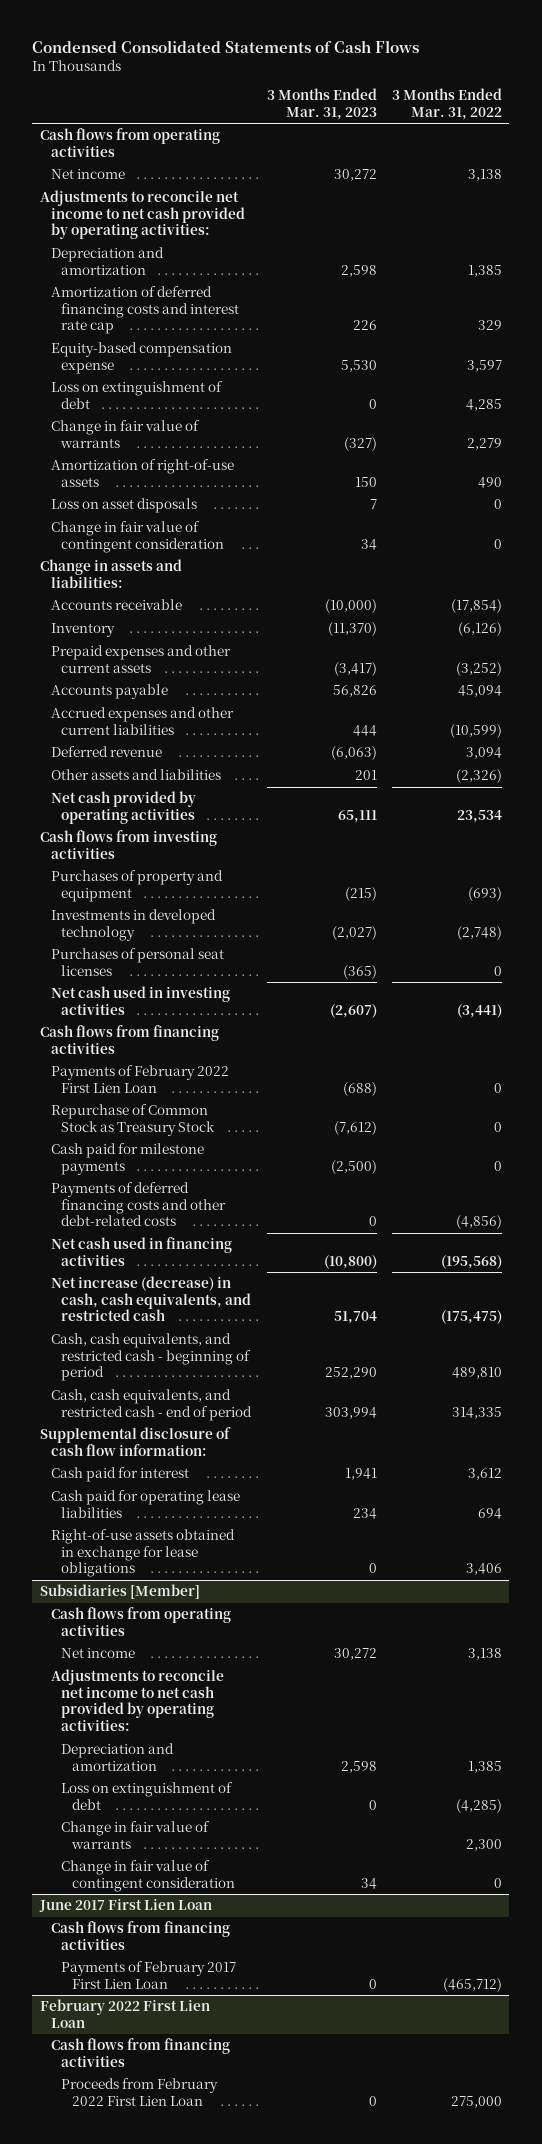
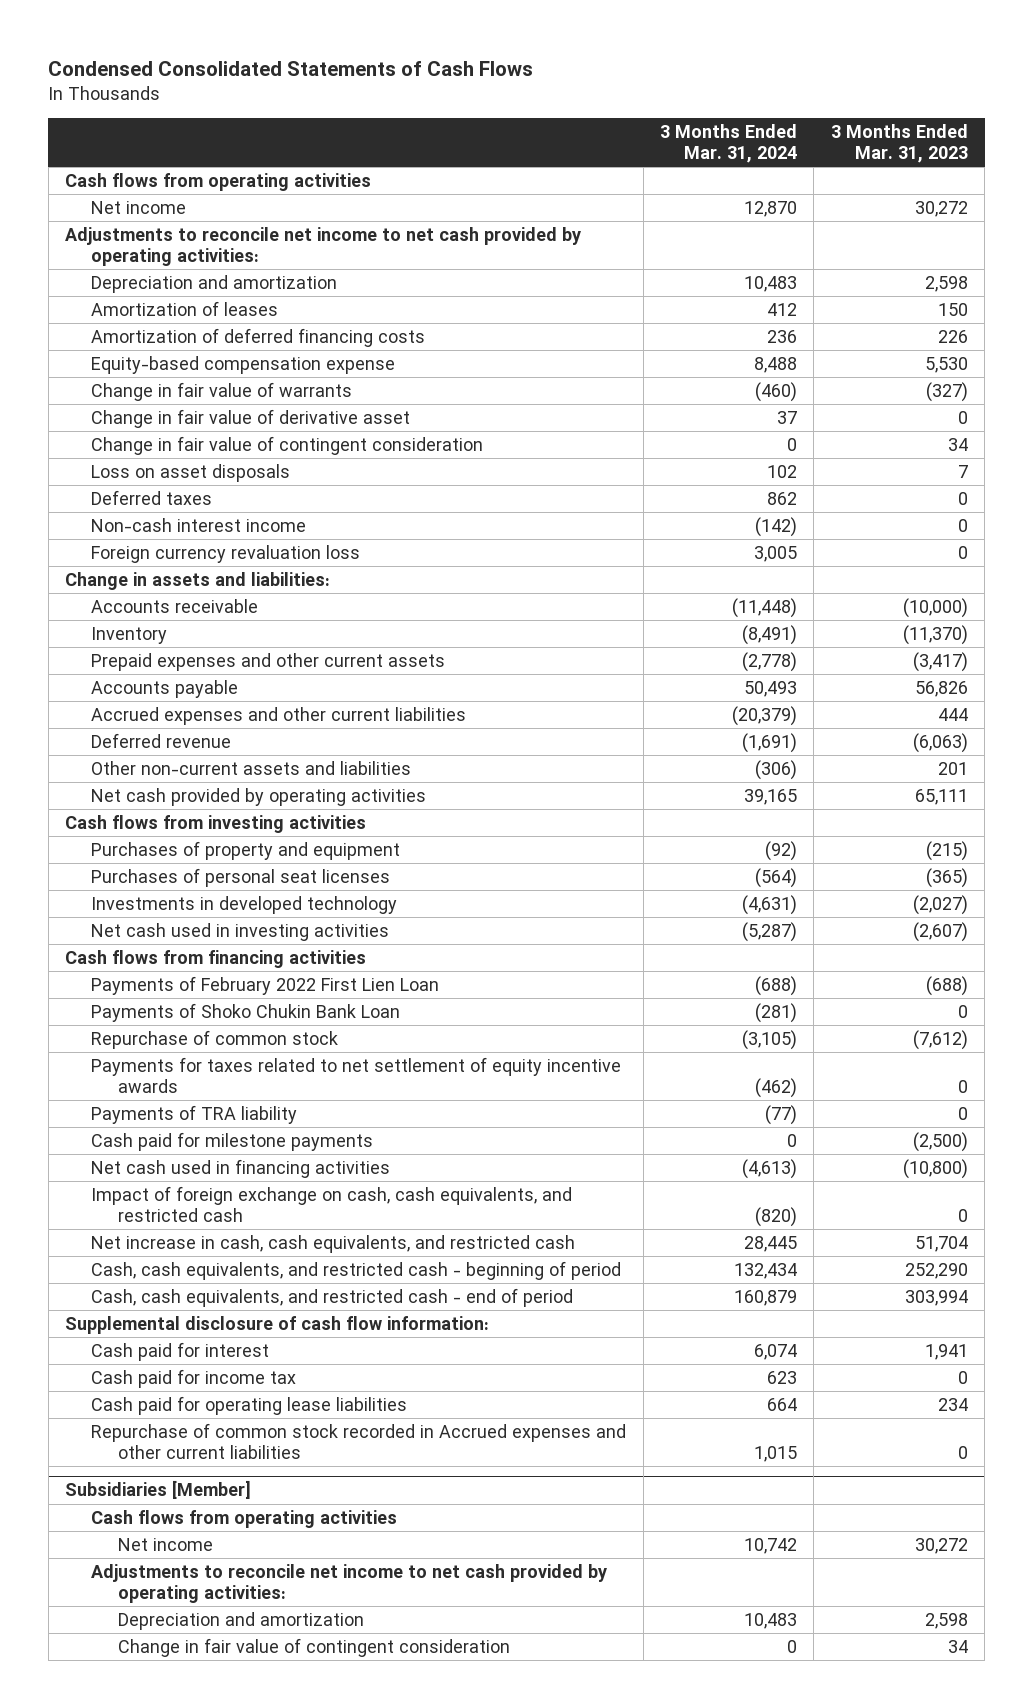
[391,88,502,120] 3 Months Ended Mar. 31, 2022 -> none
none -> [660,123,798,164] 3 Months Ended Mar. 31, 2024
none -> [91,300,279,316] Amortization of leases
[50,286,240,335] Amortization of deferred financing costs and interest rate cap -> [91,327,426,347] Amortization of deferred financing costs
[50,381,223,409] Loss on extinguishment of debt -> none
[50,459,234,487] Amortization of right-of-use assets -> none
none -> [91,408,411,428] Change in fair value of derivative asset
[50,498,197,514] Loss on asset disposals -> [91,463,291,482] Loss on asset disposals
none -> [91,489,213,505] Deferred taxes
none -> [91,517,307,532] Non-cash interest income
none -> [91,544,361,563] Foreign currency revaluation loss
[50,769,221,781] Other assets and liabilities -> [91,760,412,775] Other non-current assets and liabilities
[50,909,216,941] Investments in developed technology -> [91,895,398,914] Investments in developed technology
none -> [91,1002,401,1022] Payments of Shoko Chukin Bank Loan
[50,1104,216,1136] Repurchase of Common Stock as Treasury Stock -> [91,1029,339,1049] Repurchase of common stock
none -> [91,1056,622,1094] Payments for taxes related to net settlement of equity incentive awards
none -> [91,1104,298,1124] Payments of TRA liability
[50,1182,227,1227] Payments of deferred financing costs and other debt-related costs -> none
none -> [91,1185,573,1223] Impact of foreign exchange on cash, cash equivalents, and restricted cash
[50,1276,252,1322] Net increase (decrease) in cash, cash equivalents, and restricted cash -> [91,1234,576,1253] Net increase in cash, cash equivalents, and restricted cash
none -> [91,1368,297,1388] Cash paid for income tax
[50,1529,235,1578] Right-of-use assets obtained in exchange for lease obligations -> none
none -> [91,1422,627,1460] Repurchase of common stock recorded in Accrued expenses and other current liabilities
[61,1782,234,1810] Loss on extinguishment of debt -> none
[61,1821,211,1849] Change in fair value of warrants -> none
[39,1899,213,1913] June 2017 First Lien Loan -> none
[50,1921,230,1950] Cash flows from financing activities -> none
[61,1961,237,1989] Payments of February 2017 First Lien Loan -> none
[40,1999,211,2028] February 2022 First Lien Loan -> none
[50,2038,230,2067] Cash flows from financing activities -> none
[61,2078,219,2106] Proceeds from February 2022 First Lien Loan -> none

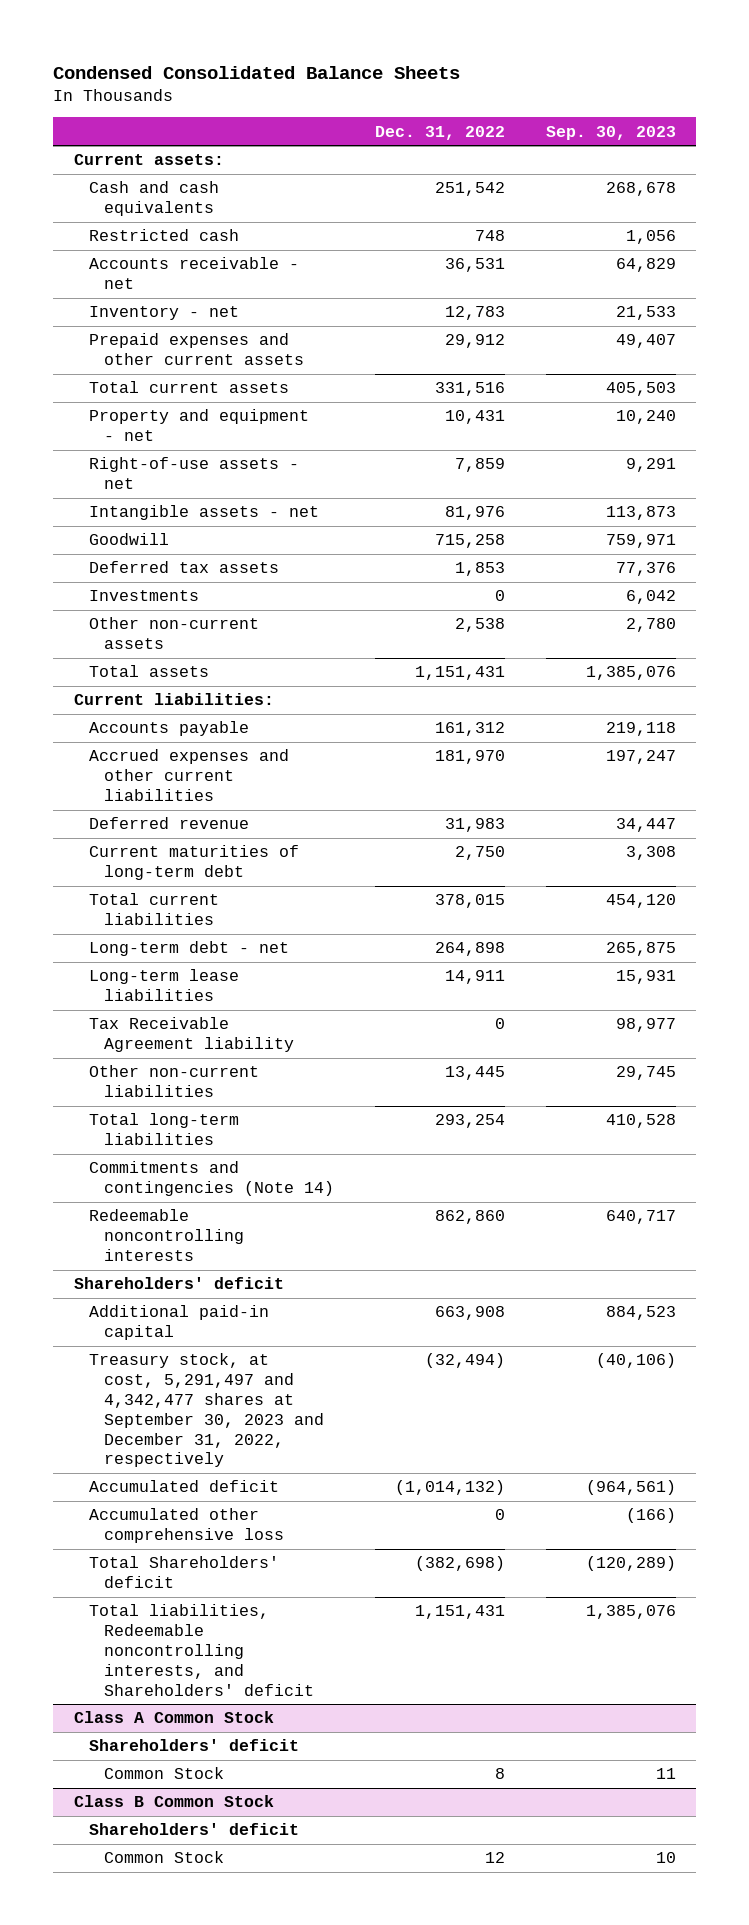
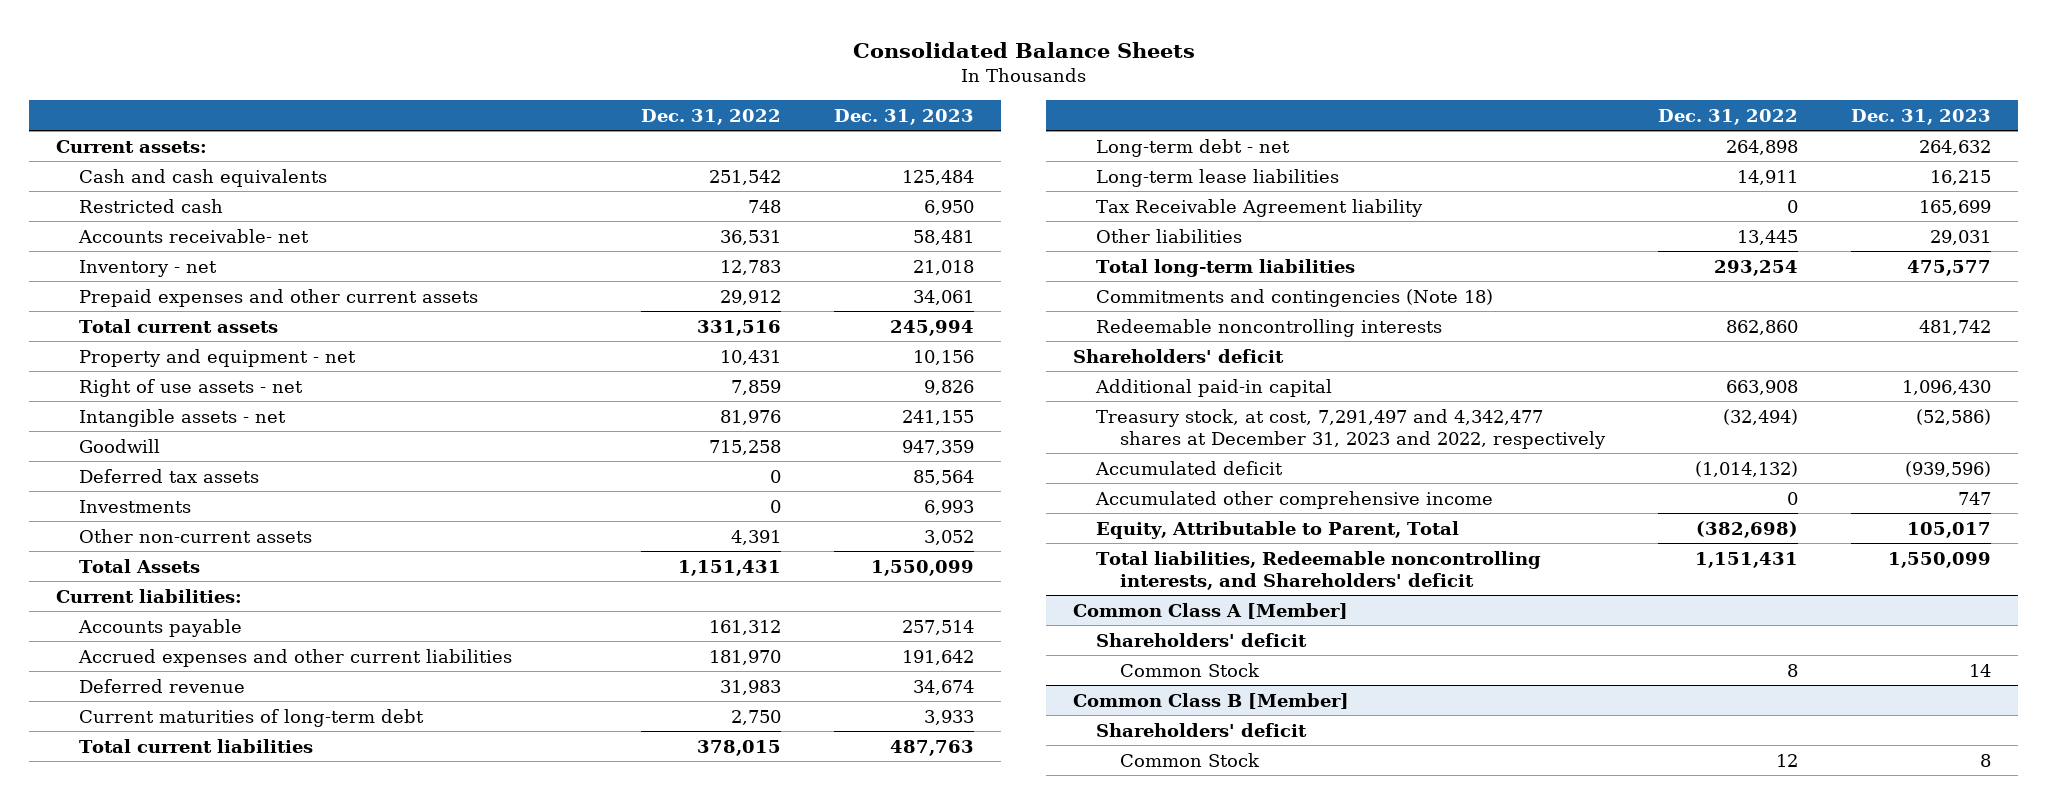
[53,65,461,79] Condensed Consolidated Balance Sheets -> [852,41,1195,58] Consolidated Balance Sheets
[545,125,676,140] Sep. 30, 2023 -> none
none -> [834,108,975,125] Dec. 31, 2023
[88,257,299,290] Accounts receivable - net -> [78,228,310,243] Accounts receivable- net
[88,457,299,490] Right-of-use assets - net -> [79,378,304,397] Right of use assets - net
[454,562,505,577] 1,853 -> [769,469,781,483] 0
[454,618,505,633] 2,538 -> [730,529,781,545] 4,391
[88,665,209,678] Total assets -> [79,558,201,573] Total Assets
[88,1065,259,1098] Other non-current liabilities -> [1096,228,1243,243] Other liabilities
[88,1161,335,1197] Commitments and contingencies (Note 14) -> [1096,288,1494,307] Commitments and contingencies (Note 18)
[88,1353,325,1468] Treasury stock, at cost, 5,291,497 and 4,342,477 shares at September 30, 2023 and December 31, 2022, respectively -> [1096,408,1606,449] Treasury stock, at cost, 7,291,497 and 4,342,477 shares at December 31, 2023 and 2022, respectively
[88,1508,285,1544] Accumulated other comprehensive loss -> [1095,490,1494,509] Accumulated other comprehensive income
[88,1556,279,1589] Total Shareholders' deficit -> [1096,520,1460,539] Equity, Attributable to Parent, Total
[73,1711,274,1724] Class A Common Stock -> [1073,602,1349,619] Common Class A [Member]
[73,1795,274,1808] Class B Common Stock -> [1073,692,1350,709] Common Class B [Member]

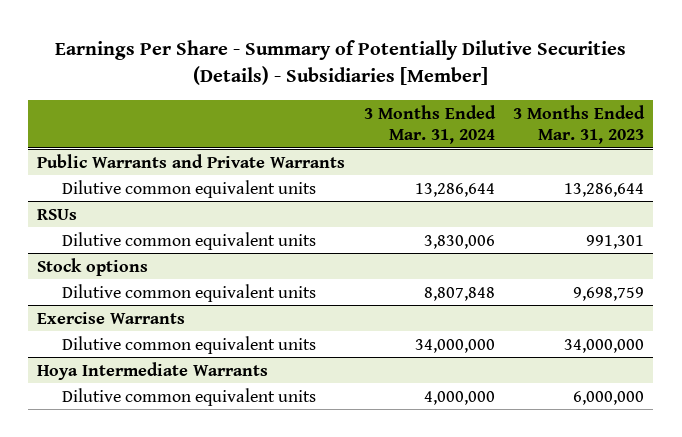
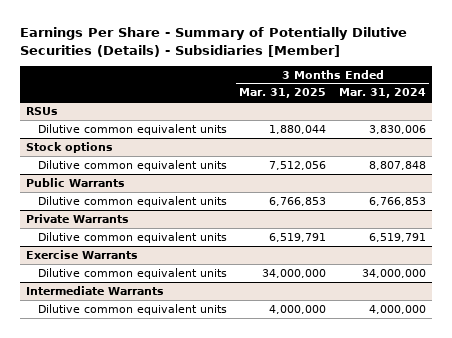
[513,104,646,144] 3 Months Ended Mar. 31, 2023 -> none
none -> [239,88,327,99] Mar. 31, 2025
[37,153,346,168] Public Warrants and Private Warrants -> none
[62,179,317,198] Dilutive common equivalent units -> none
none -> [26,177,126,187] Public Warrants
none -> [37,195,227,207] Dilutive common equivalent units
none -> [26,213,130,223] Private Warrants
none -> [37,231,227,243] Dilutive common equivalent units
[37,361,269,380] Hoya Intermediate Warrants -> [26,285,165,295] Intermediate Warrants

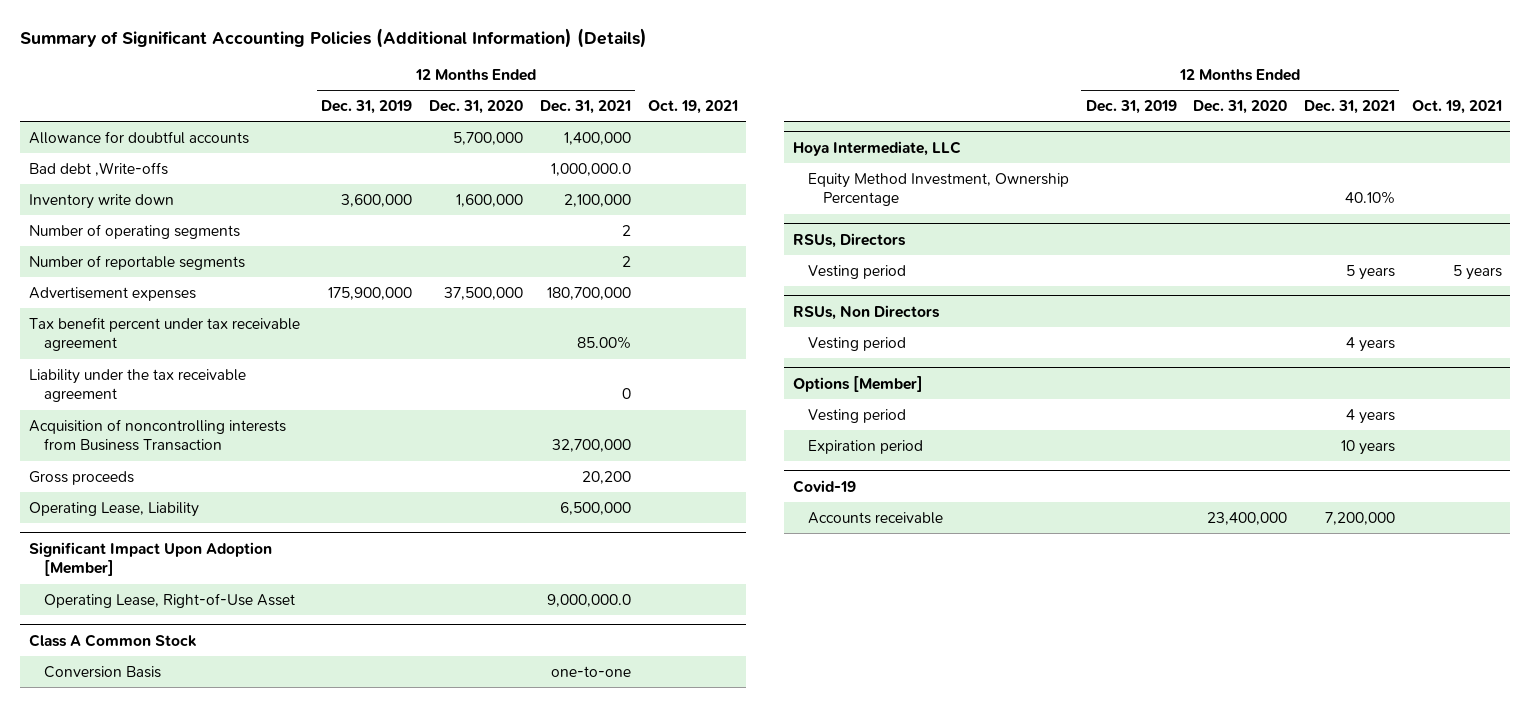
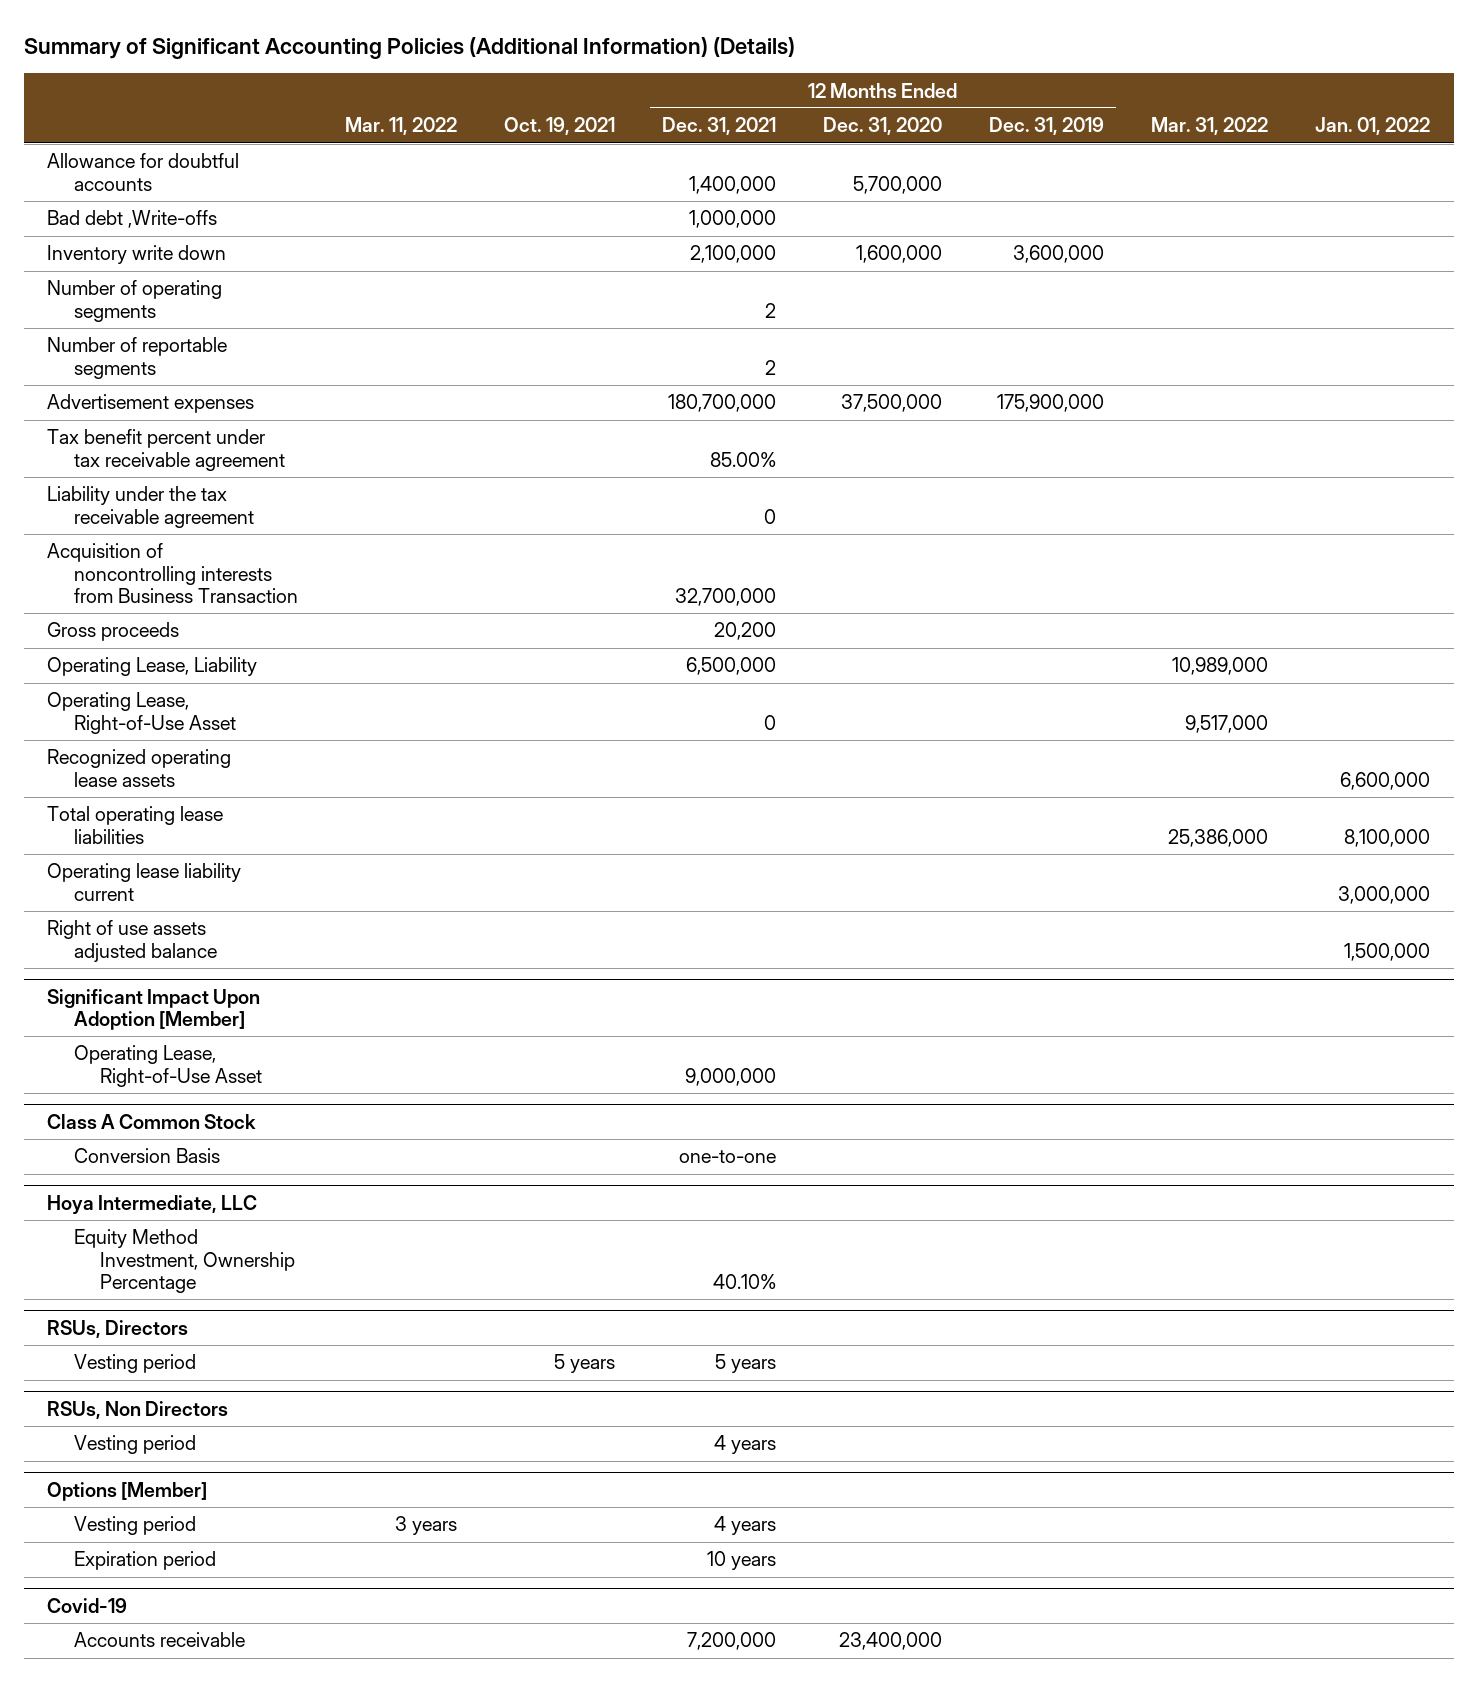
none -> [344,117,457,136] Mar. 11, 2022
none -> [1151,117,1269,136] Mar. 31, 2022
none -> [1315,117,1431,136] Jan. 01, 2022
[550,162,631,176] 1,000,000.0 -> [688,210,776,229] 1,000,000
none -> [47,692,236,734] Operating Lease, Right-of-Use Asset
none -> [47,749,232,787] Recognized operating lease assets
none -> [47,806,224,844] Total operating lease liabilities
none -> [47,863,242,901] Operating lease liability current
none -> [47,920,217,962] Right of use assets adjusted balance
[546,593,631,607] 9,000,000.0 -> [684,1067,776,1086] 9,000,000

